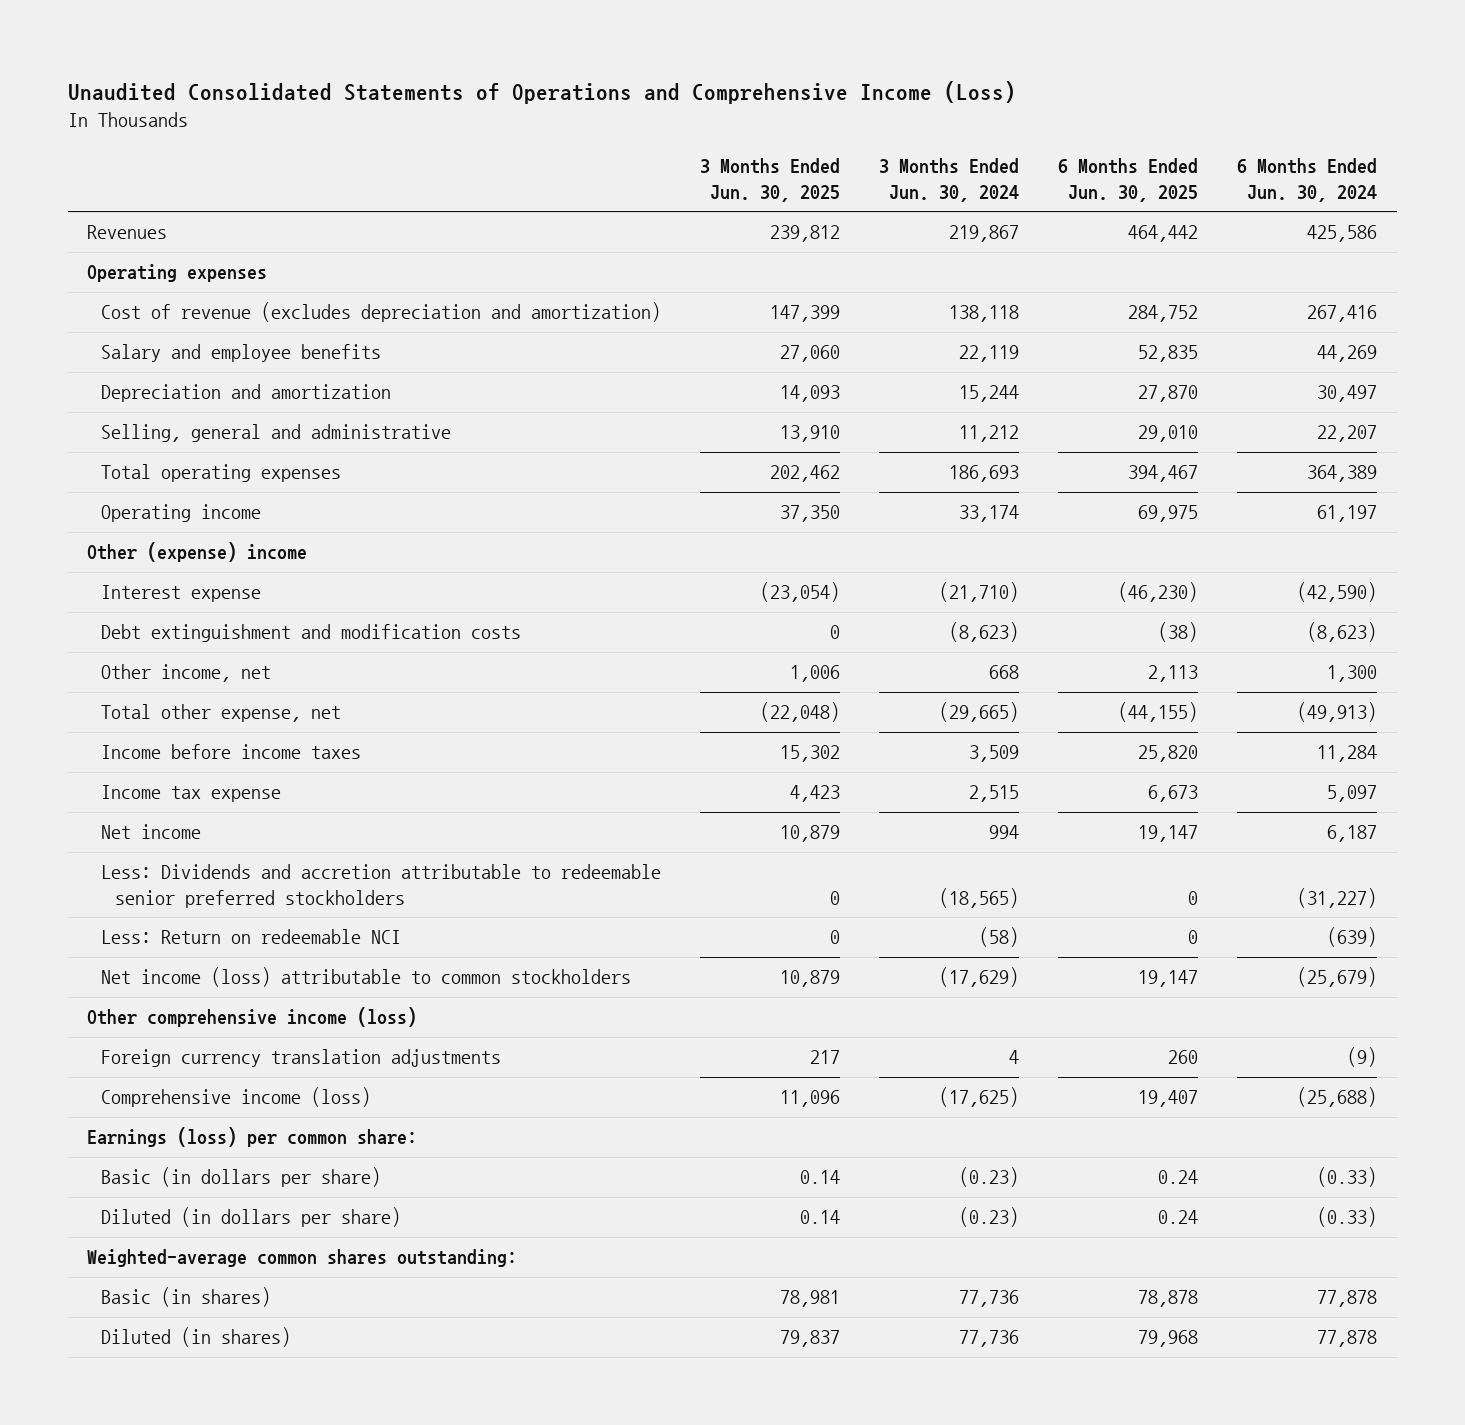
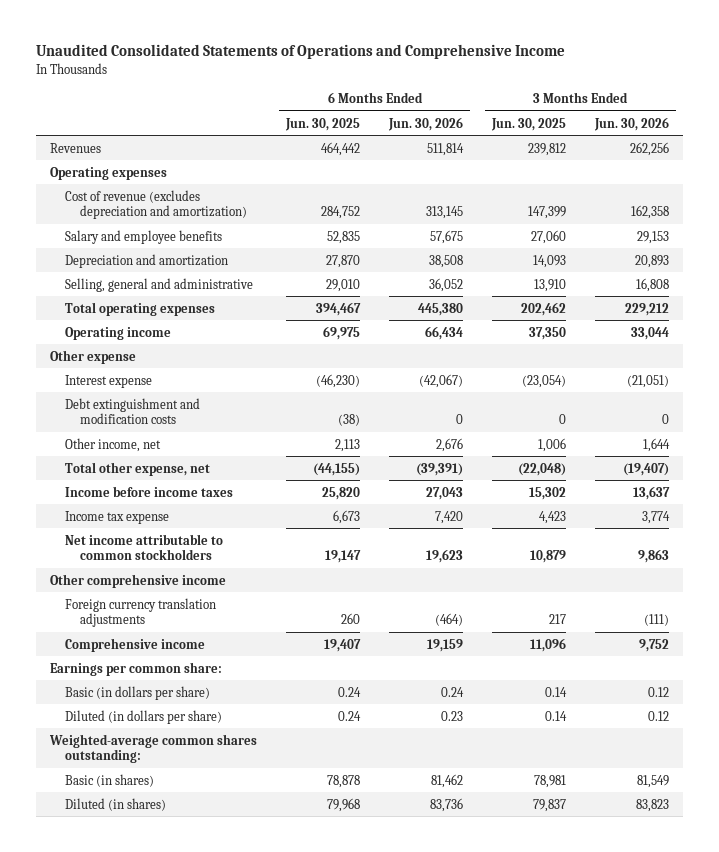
[67,80,1016,104] Unaudited Consolidated Statements of Operations and Comprehensive Income (Loss) -> [35,44,565,60] Unaudited Consolidated Statements of Operations and Comprehensive Income
[879,158,1020,203] 3 Months Ended Jun. 30, 2024 -> none
[1237,158,1378,203] 6 Months Ended Jun. 30, 2024 -> none
none -> [387,116,463,131] Jun. 30, 2026
none -> [593,116,669,131] Jun. 30, 2026
[87,542,308,563] Other (expense) income -> [50,349,137,364] Other expense
[101,824,202,840] Net income -> none
[101,864,662,909] Less: Dividends and accretion attributable to redeemable senior preferred stockholders -> none
[101,929,402,945] Less: Return on redeemable NCI -> none
[101,967,632,988] Net income (loss) attributable to common stockholders -> [65,533,224,561] Net income attributable to common stockholders
[87,1007,418,1028] Other comprehensive income (loss) -> [50,573,227,588] Other comprehensive income
[101,1087,372,1108] Comprehensive income (loss) -> [65,637,206,652] Comprehensive income
[87,1127,418,1148] Earnings (loss) per common share: -> [50,661,223,676] Earnings per common share:

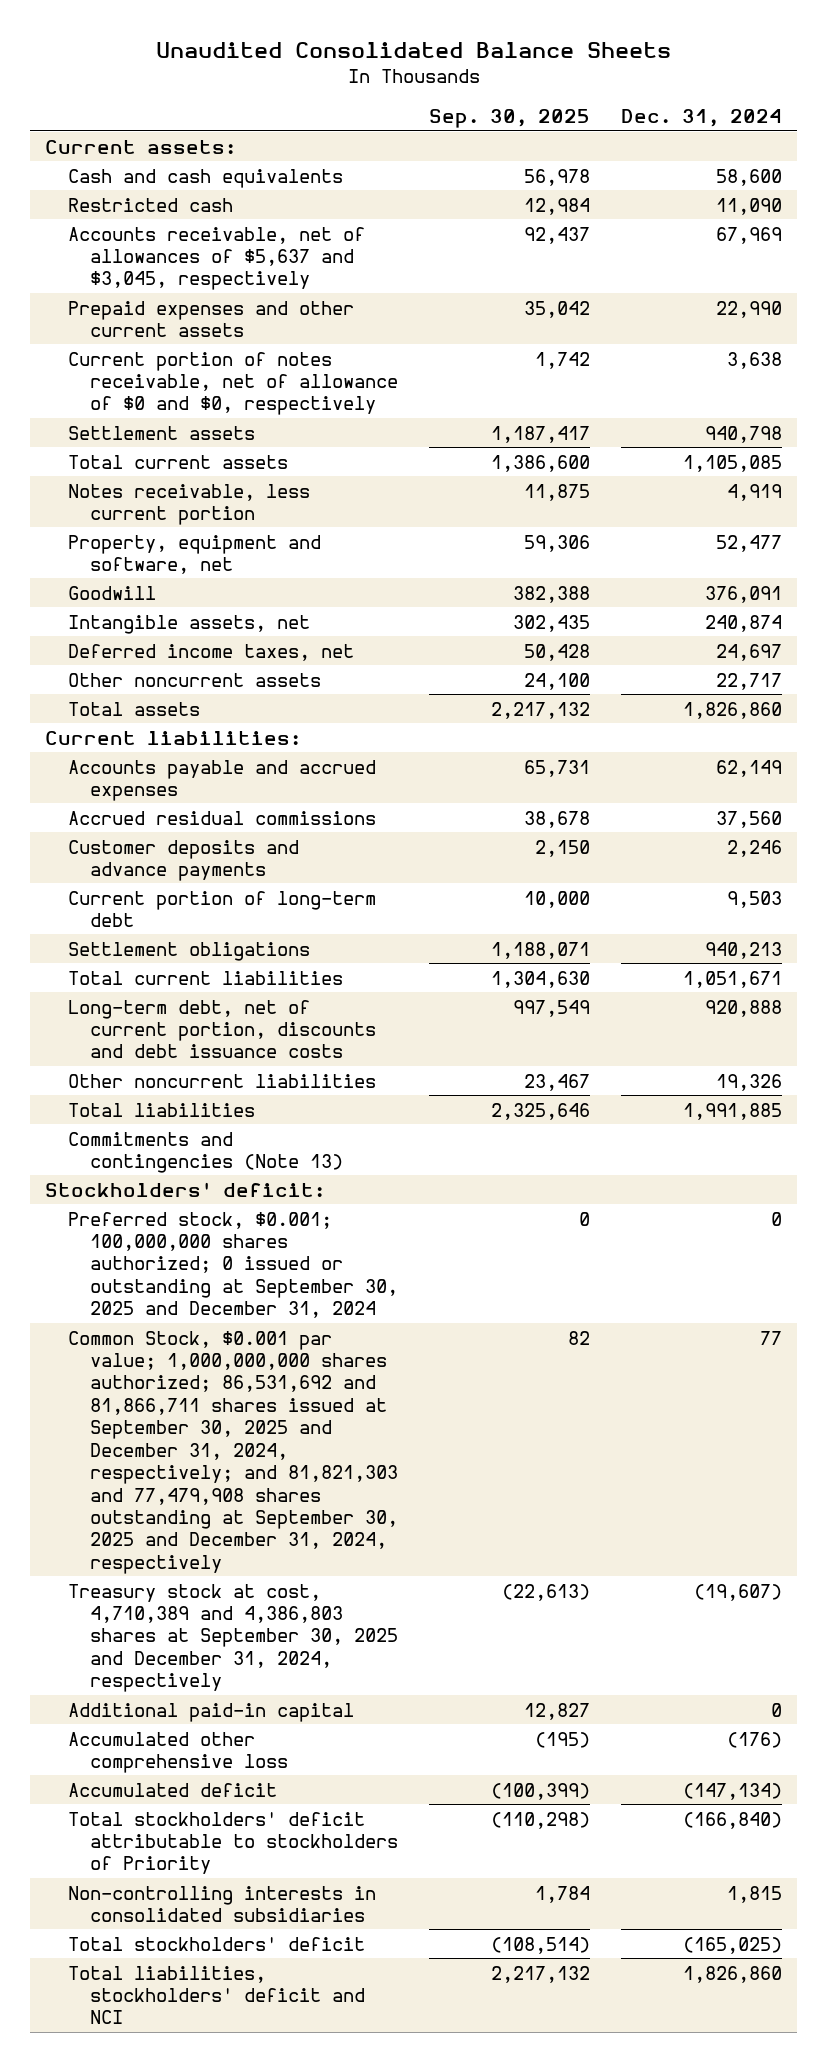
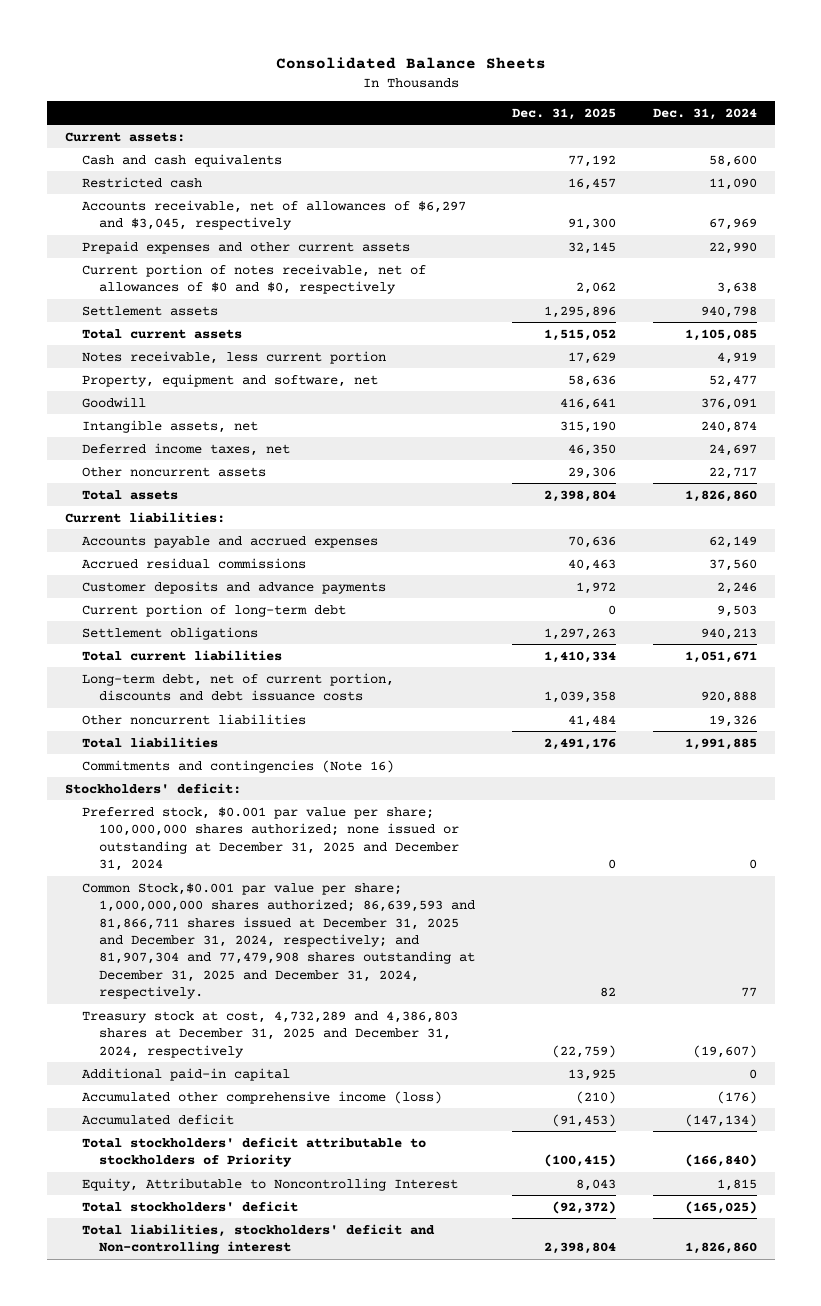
[155,42,671,59] Unaudited Consolidated Balance Sheets -> [275,57,546,70] Consolidated Balance Sheets
[428,109,590,129] Sep. 30, 2025 -> none
none -> [511,107,616,120] Dec. 31, 2025
[67,226,365,291] Accounts receivable, net of allowances of $5,637 and $3,045, respectively -> [82,199,467,231] Accounts receivable, net of allowances of $6,297 and $3,045, respectively
[67,351,398,416] Current portion of notes receivable, net of allowance of $0 and $0, respectively -> [82,263,427,295] Current portion of notes receivable, net of allowances of $0 and $0, respectively
[67,1131,343,1173] Commitments and contingencies (Note 13) -> [82,759,395,773] Commitments and contingencies (Note 16)
[67,1211,398,1319] Preferred stock, $0.001; 100,000,000 shares authorized; 0 issued or outstanding at September 30, 2025 and December 31, 2024 -> [82,806,460,871] Preferred stock, $0.001 par value per share; 100,000,000 shares authorized; none issued or outstanding at December 31, 2025 and December 31, 2024
[67,1330,398,1574] Common Stock, $0.001 par value; 1,000,000,000 shares authorized; 86,531,692 and 81,866,711 shares issued at September 30, 2025 and December 31, 2024, respectively; and 81,821,303 and 77,479,908 shares outstanding at September 30, 2025 and December 31, 2024, respectively -> [82,882,476,1000] Common Stock,$0.001 par value per share; 1,000,000,000 shares authorized; 86,639,593 and 81,866,711 shares issued at December 31, 2025 and December 31, 2024, respectively; and 81,907,304 and 77,479,908 shares outstanding at December 31, 2025 and December 31, 2024, respectively.
[67,1583,398,1693] Treasury stock at cost, 4,710,389 and 4,386,803 shares at September 30, 2025 and December 31, 2024, respectively -> [82,1010,459,1058] Treasury stock at cost, 4,732,289 and 4,386,803 shares at December 31, 2025 and December 31, 2024, respectively
[67,1731,288,1773] Accumulated other comprehensive loss -> [82,1090,443,1104] Accumulated other comprehensive income (loss)
[67,1885,376,1922] Non-controlling interests in consolidated subsidiaries -> [82,1177,459,1191] Equity, Attributable to Noncontrolling Interest
[67,1965,365,2025] Total liabilities, stockholders' deficit and NCI -> [82,1223,436,1255] Total liabilities, stockholders' deficit and Non-controlling interest

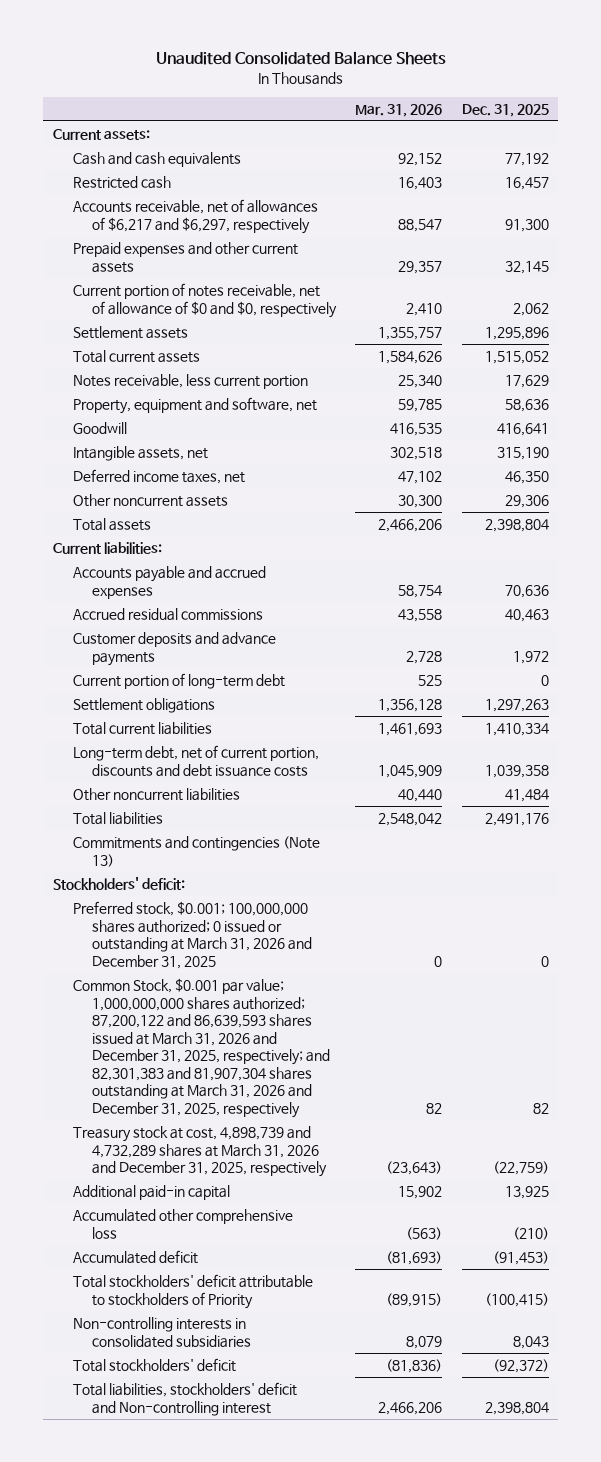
[275,57,546,70] Consolidated Balance Sheets -> [155,51,446,66] Unaudited Consolidated Balance Sheets
[652,107,757,120] Dec. 31, 2024 -> none
none -> [355,103,443,117] Mar. 31, 2026
[82,199,467,231] Accounts receivable, net of allowances of $6,297 and $3,045, respectively -> [72,199,318,234] Accounts receivable, net of allowances of $6,217 and $6,297, respectively
[82,263,427,295] Current portion of notes receivable, net of allowances of $0 and $0, respectively -> [72,283,338,318] Current portion of notes receivable, net of allowance of $0 and $0, respectively
[82,759,395,773] Commitments and contingencies (Note 16) -> [72,836,320,867] Commitments and contingencies (Note 13)
[82,806,460,871] Preferred stock, $0.001 par value per share; 100,000,000 shares authorized; none issued or outstanding at December 31, 2025 and December 31, 2024 -> [72,901,313,969] Preferred stock, $0.001; 100,000,000 shares authorized; 0 issued or outstanding at March 31, 2026 and December 31, 2025
[82,882,476,1000] Common Stock,$0.001 par value per share; 1,000,000,000 shares authorized; 86,639,593 and 81,866,711 shares issued at December 31, 2025 and December 31, 2024, respectively; and 81,907,304 and 77,479,908 shares outstanding at December 31, 2025 and December 31, 2024, respectively. -> [72,978,331,1118] Common Stock, $0.001 par value; 1,000,000,000 shares authorized; 87,200,122 and 86,639,593 shares issued at March 31, 2026 and December 31, 2025, respectively; and 82,301,383 and 81,907,304 shares outstanding at March 31, 2026 and December 31, 2025, respectively
[82,1010,459,1058] Treasury stock at cost, 4,732,289 and 4,386,803 shares at December 31, 2025 and December 31, 2024, respectively -> [72,1126,328,1178] Treasury stock at cost, 4,898,739 and 4,732,289 shares at March 31, 2026 and December 31, 2025, respectively
[82,1090,443,1104] Accumulated other comprehensive income (loss) -> [72,1209,293,1239] Accumulated other comprehensive loss
[82,1177,459,1191] Equity, Attributable to Noncontrolling Interest -> [72,1317,252,1348] Non-controlling interests in consolidated subsidiaries

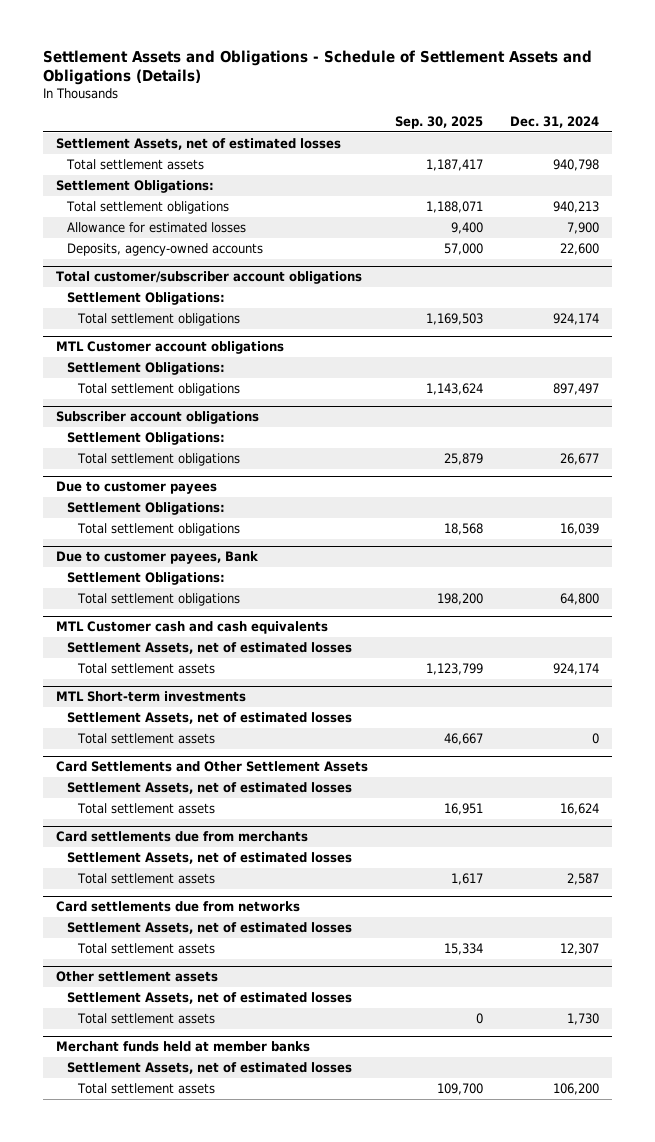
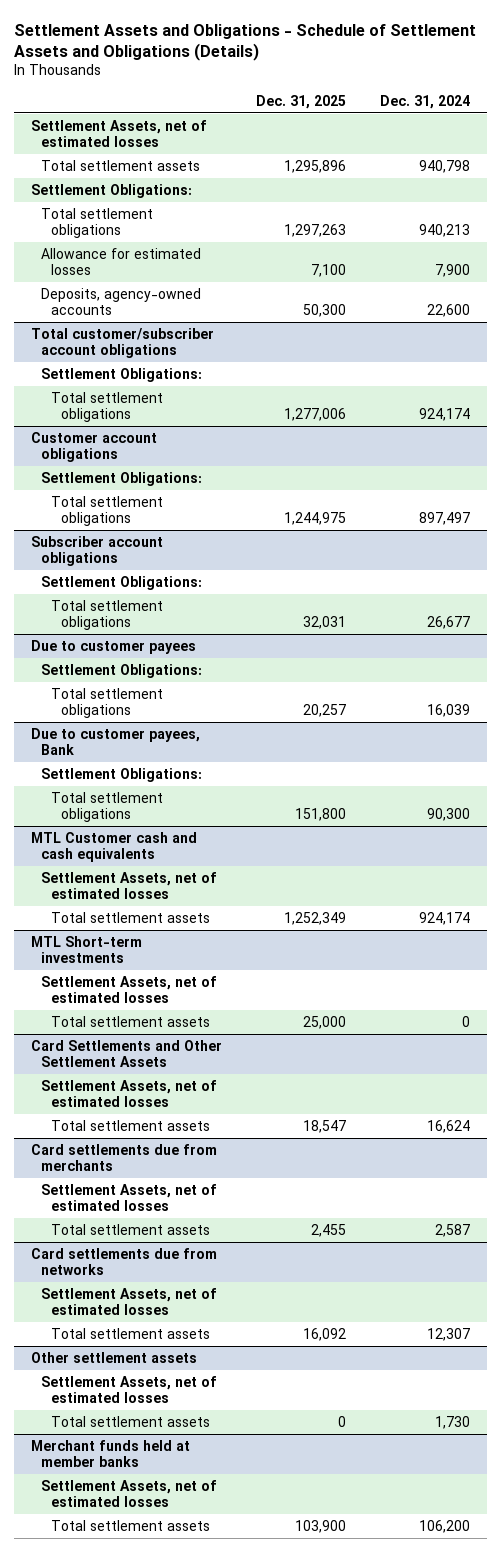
[394,115,483,129] Sep. 30, 2025 -> none
none -> [255,94,346,109] Dec. 31, 2025
[56,341,285,355] MTL Customer account obligations -> [31,431,158,462] Customer account obligations
[559,593,599,606] 64,800 -> [426,807,470,821] 90,300

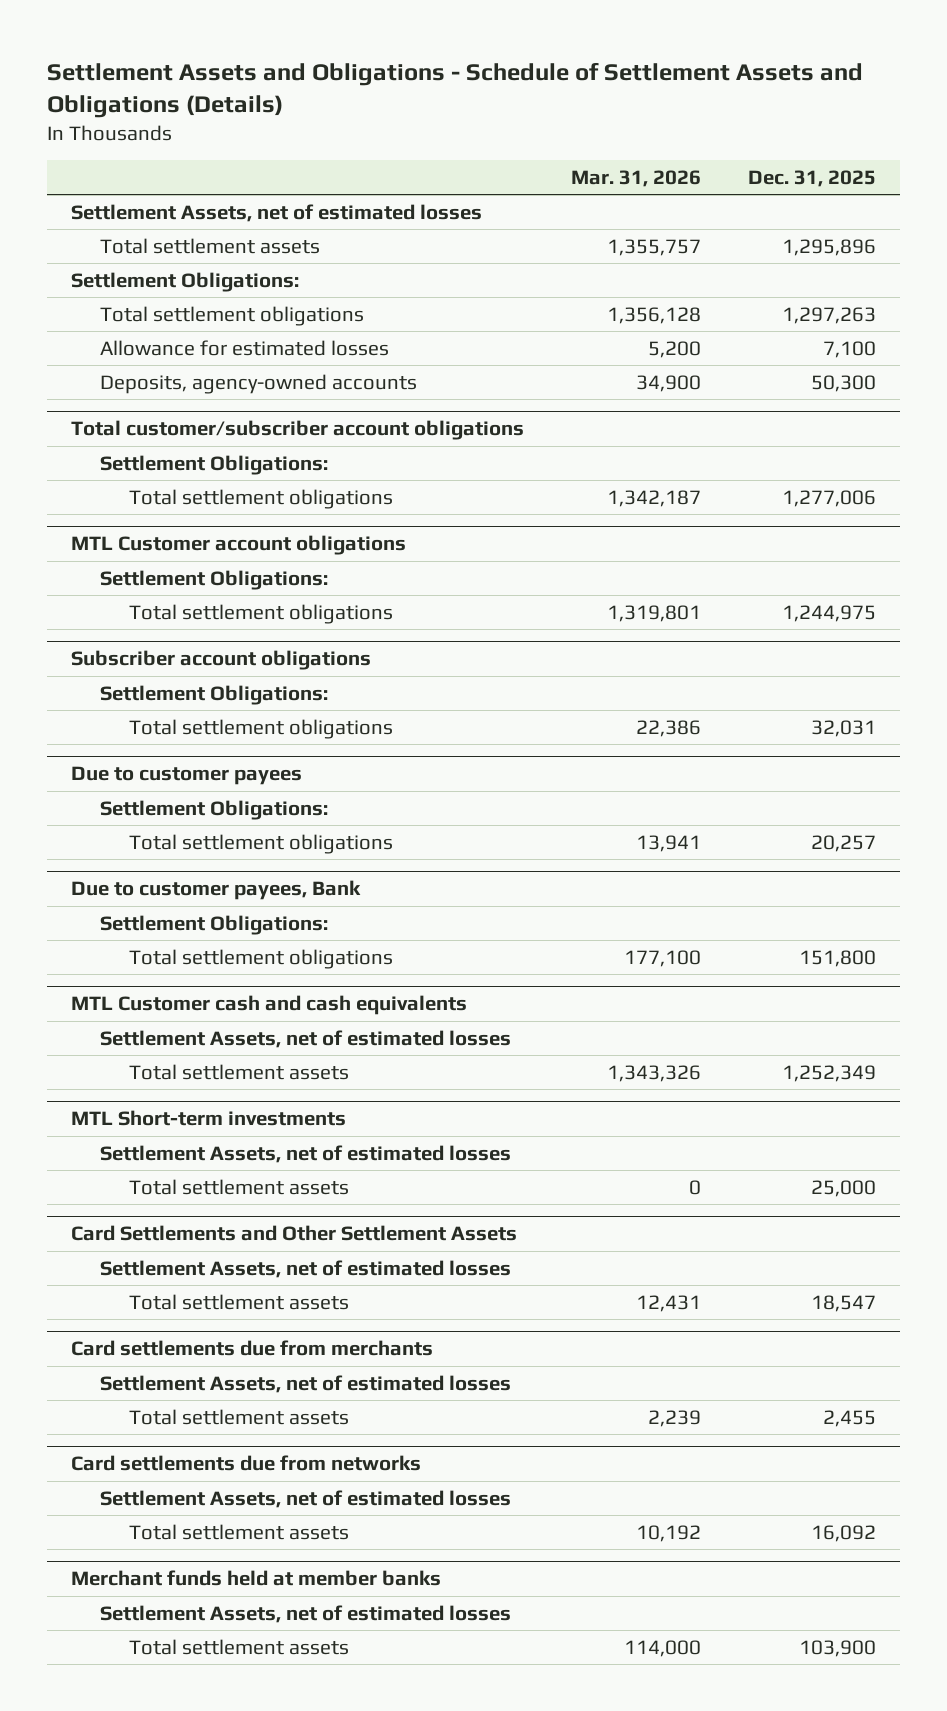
[379,94,470,109] Dec. 31, 2024 -> none
none -> [571,170,702,188] Mar. 31, 2026
[31,431,158,462] Customer account obligations -> [71,535,407,556] MTL Customer account obligations
[31,1351,198,1363] Other settlement assets -> none
[41,1375,218,1403] Settlement Assets, net of estimated losses -> none
[51,1415,211,1427] Total settlement assets -> none

